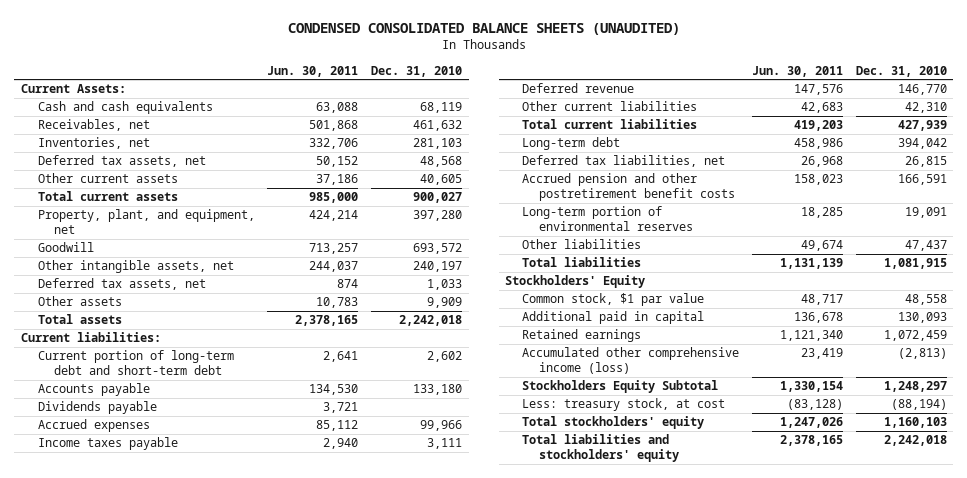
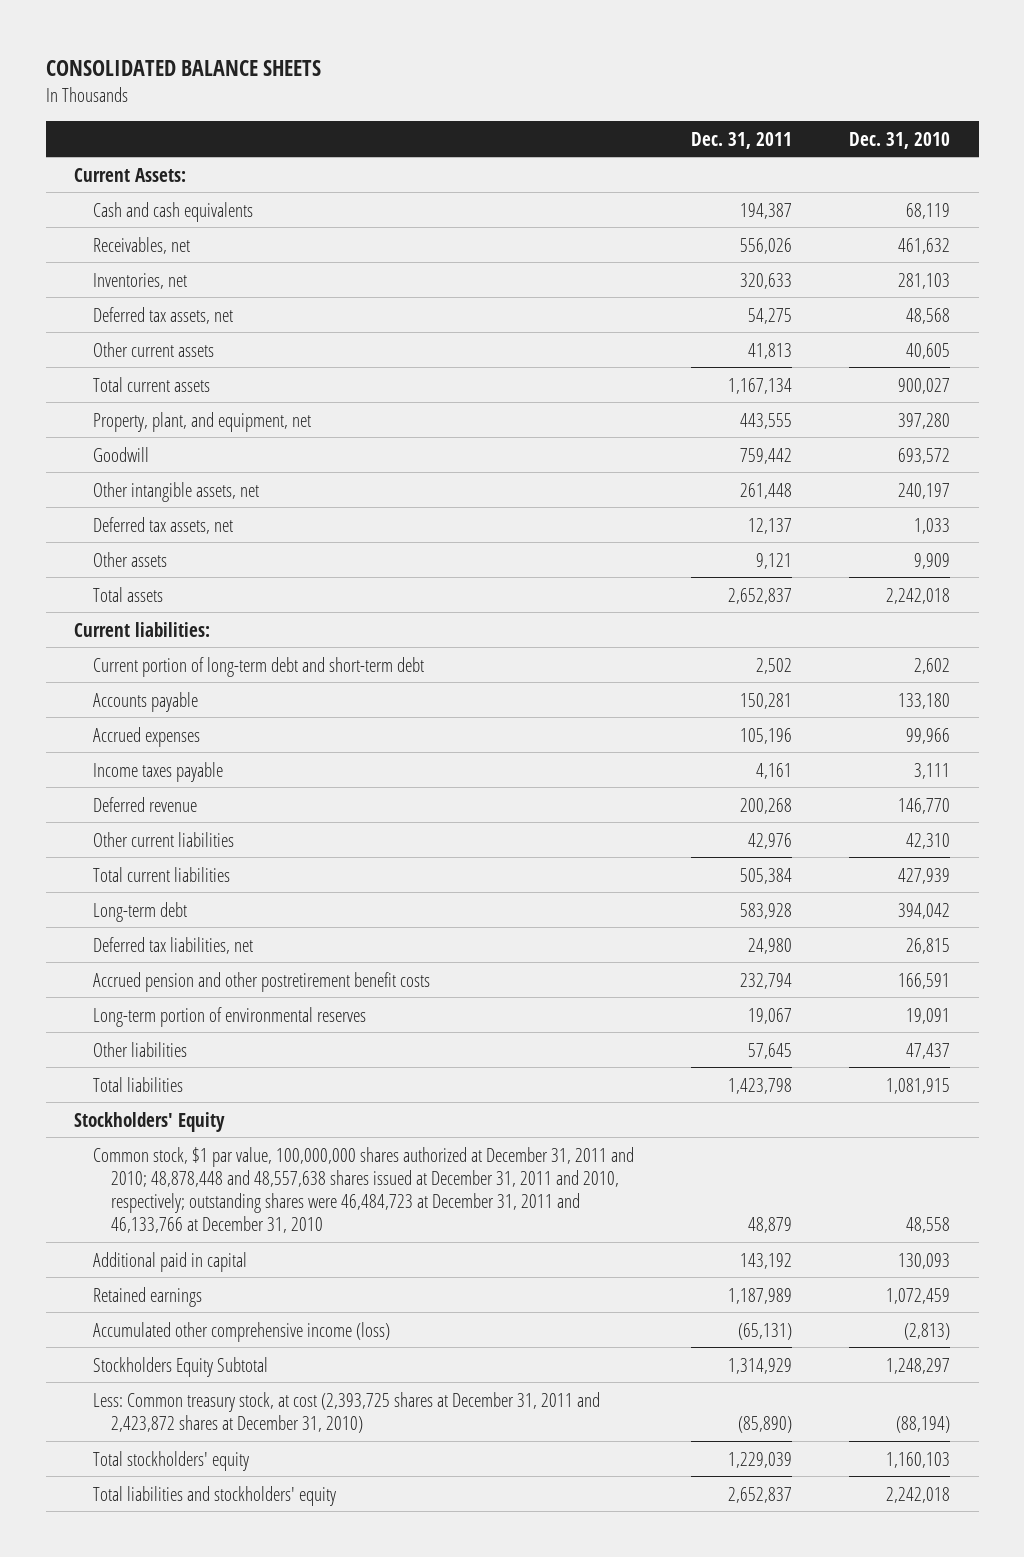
[287,23,680,36] CONDENSED CONSOLIDATED BALANCE SHEETS (UNAUDITED) -> [45,59,321,76] CONSOLIDATED BALANCE SHEETS
[267,65,359,77] Jun. 30, 2011 -> none
none -> [690,131,792,149] Dec. 31, 2011
[37,401,157,415] Dividends payable -> none
[521,293,704,307] Common stock, $1 par value -> [92,1146,634,1233] Common stock, $1 par value, 100,000,000 shares authorized at December 31, 2011 and 2010; 48,878,448 and 48,557,638 shares issued at December 31, 2011 and 2010, respectively; outstanding shares were 46,484,723 at December 31, 2011 and 46,133,766 at December 31, 2010
[521,398,725,412] Less: treasury stock, at cost -> [92,1391,600,1433] Less: Common treasury stock, at cost (2,393,725 shares at December 31, 2011 and 2,423,872 shares at December 31, 2010)

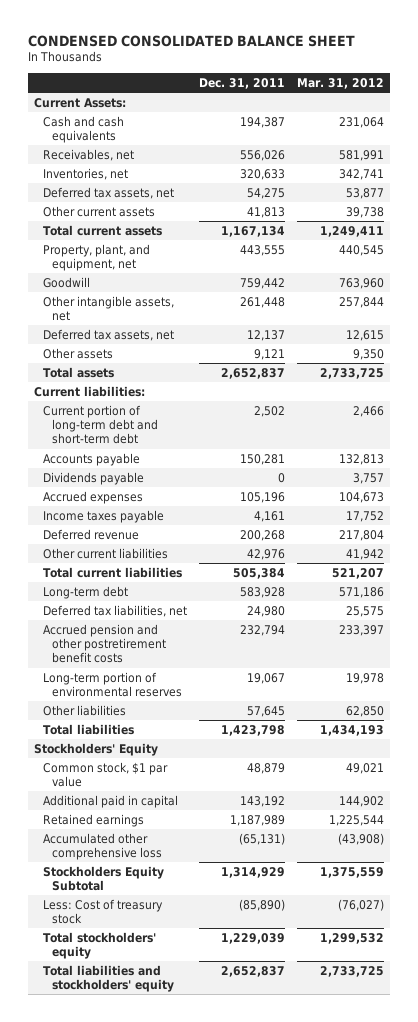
[45,59,321,76] CONSOLIDATED BALANCE SHEETS -> [27,34,355,47] CONDENSED CONSOLIDATED BALANCE SHEET
[849,131,951,149] Dec. 31, 2010 -> none
none -> [297,77,385,89] Mar. 31, 2012
none -> [42,471,144,485] Dividends payable
[92,1146,634,1233] Common stock, $1 par value, 100,000,000 shares authorized at December 31, 2011 and 2010; 48,878,448 and 48,557,638 shares issued at December 31, 2011 and 2010, respectively; outstanding shares were 46,484,723 at December 31, 2011 and 46,133,766 at December 31, 2010 -> [42,761,168,788] Common stock, $1 par value
[92,1321,390,1342] Accumulated other comprehensive income (loss) -> [42,832,162,861] Accumulated other comprehensive loss
[92,1391,600,1433] Less: Common treasury stock, at cost (2,393,725 shares at December 31, 2011 and 2,423,872 shares at December 31, 2010) -> [42,898,163,925] Less: Cost of treasury stock

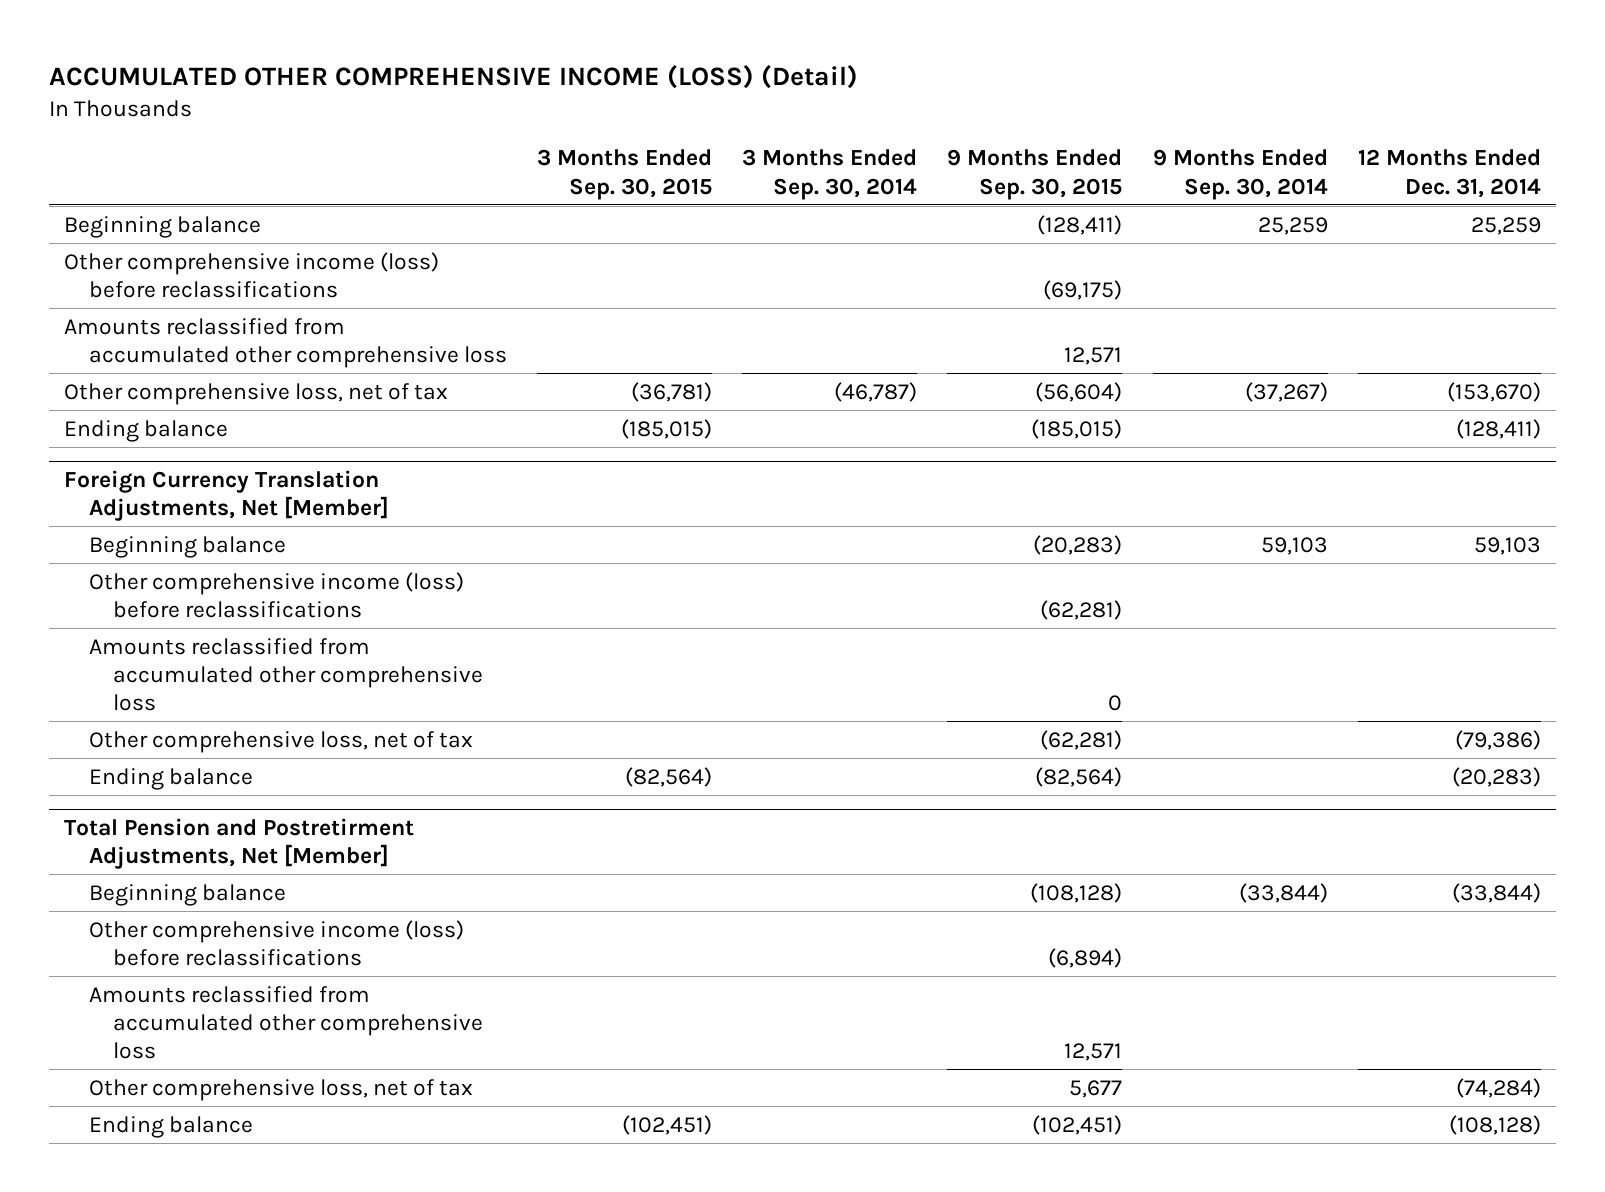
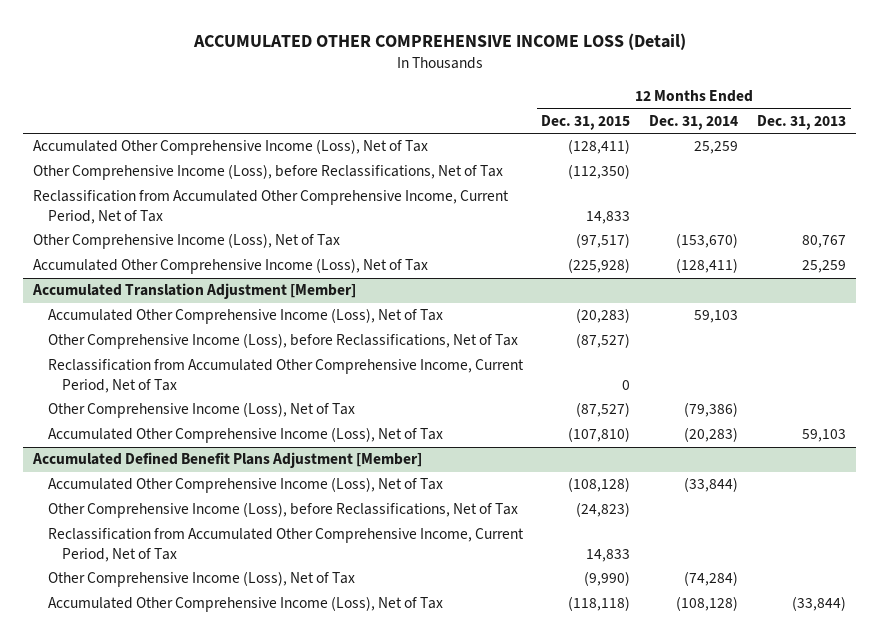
[49,65,859,90] ACCUMULATED OTHER COMPREHENSIVE INCOME (LOSS) (Detail) -> [192,33,686,51] ACCUMULATED OTHER COMPREHENSIVE INCOME LOSS (Detail)
[536,149,712,200] 3 Months Ended Sep. 30, 2015 -> none
[742,149,918,200] 3 Months Ended Sep. 30, 2014 -> none
[947,149,1123,200] 9 Months Ended Sep. 30, 2015 -> none
[1152,149,1328,200] 9 Months Ended Sep. 30, 2014 -> none
none -> [541,114,631,130] Dec. 31, 2015
none -> [757,114,847,130] Dec. 31, 2013
[64,215,262,238] Beginning balance -> [32,139,428,156] Accumulated Other Comprehensive Income (Loss), Net of Tax
[64,251,440,298] Other comprehensive income (loss) before reclassifications -> [32,164,503,181] Other Comprehensive Income (Loss), before Reclassifications, Net of Tax
[64,317,507,368] Amounts reclassified from accumulated other comprehensive loss -> [32,190,509,224] Reclassification from Accumulated Other Comprehensive Income, Current Period, Net of Tax
[64,382,449,405] Other comprehensive loss, net of tax -> [32,233,340,250] Other Comprehensive Income (Loss), Net of Tax
[64,419,229,442] Ending balance -> [32,258,428,275] Accumulated Other Comprehensive Income (Loss), Net of Tax
[64,469,389,522] Foreign Currency Translation Adjustments, Net [Member] -> [31,283,356,300] Accumulated Translation Adjustment [Member]
[88,535,286,558] Beginning balance -> [47,308,443,325] Accumulated Other Comprehensive Income (Loss), Net of Tax
[88,571,464,618] Other comprehensive income (loss) before reclassifications -> [47,333,518,350] Other Comprehensive Income (Loss), before Reclassifications, Net of Tax
[88,637,483,712] Amounts reclassified from accumulated other comprehensive loss -> [47,359,524,393] Reclassification from Accumulated Other Comprehensive Income, Current Period, Net of Tax
[88,730,473,753] Other comprehensive loss, net of tax -> [47,402,355,419] Other Comprehensive Income (Loss), Net of Tax
[88,767,253,790] Ending balance -> [47,427,443,444] Accumulated Other Comprehensive Income (Loss), Net of Tax
[64,817,415,870] Total Pension and Postretirment Adjustments, Net [Member] -> [31,452,422,469] Accumulated Defined Benefit Plans Adjustment [Member]
[88,883,286,906] Beginning balance -> [47,477,443,494] Accumulated Other Comprehensive Income (Loss), Net of Tax
[88,919,464,966] Other comprehensive income (loss) before reclassifications -> [47,502,518,519] Other Comprehensive Income (Loss), before Reclassifications, Net of Tax
[88,985,483,1060] Amounts reclassified from accumulated other comprehensive loss -> [47,528,524,562] Reclassification from Accumulated Other Comprehensive Income, Current Period, Net of Tax
[88,1078,473,1101] Other comprehensive loss, net of tax -> [47,571,355,588] Other Comprehensive Income (Loss), Net of Tax
[88,1115,253,1138] Ending balance -> [47,596,443,613] Accumulated Other Comprehensive Income (Loss), Net of Tax

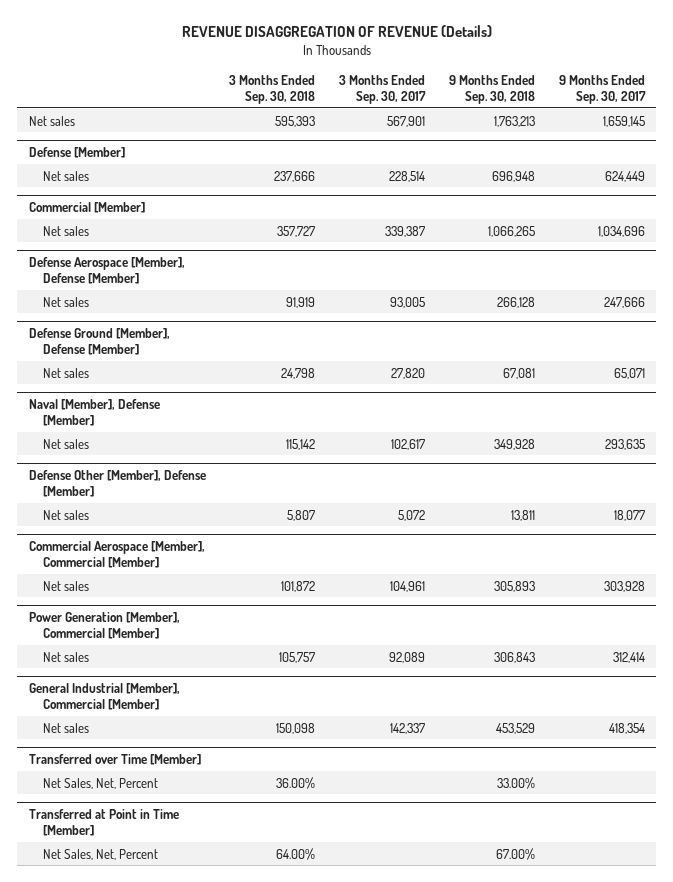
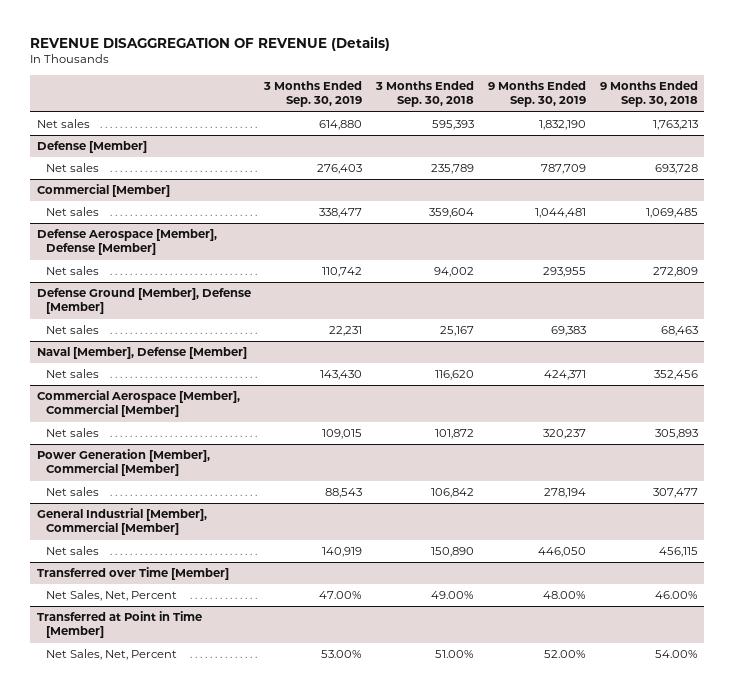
[339,74,427,104] 3 Months Ended Sep. 30, 2017 -> none
[558,74,646,104] 9 Months Ended Sep. 30, 2017 -> none
none -> [263,81,363,108] 3 Months Ended Sep. 30, 2019
none -> [487,81,586,108] 9 Months Ended Sep. 30, 2019
[274,170,316,182] 237,666 -> [431,164,475,175] 235,789
[491,170,535,182] 696,948 -> [654,164,698,175] 693,728
[277,225,316,237] 357,727 -> [429,208,475,219] 359,604
[487,225,535,237] 1,066,265 -> [645,208,698,219] 1,069,485
[286,296,316,308] 91,919 -> [434,267,475,278] 94,002
[496,296,535,308] 266,128 -> [652,267,698,278] 272,809
[281,367,316,379] 24,798 -> [440,326,475,337] 25,167
[502,367,535,379] 67,081 -> [660,326,698,337] 68,463
[28,469,206,498] Defense Other [Member], Defense [Member] -> none
[43,509,90,520] Net sales -> none
[286,438,316,450] 115,142 -> [435,370,475,381] 116,620
[493,438,535,450] 349,928 -> [653,370,698,381] 352,456
[279,651,316,663] 105,757 -> [431,488,475,499] 106,842
[493,651,535,663] 306,843 -> [652,488,698,499] 307,477
[276,722,316,734] 150,098 -> [431,547,475,558] 150,890
[495,722,535,734] 453,529 -> [658,547,698,558] 456,115
[276,776,316,789] 36.00% -> [431,591,475,600] 49.00%
[496,776,535,789] 33.00% -> [654,591,698,600] 46.00%
[276,847,316,860] 64.00% -> [435,650,475,659] 51.00%
[495,847,535,860] 67.00% -> [654,650,698,659] 54.00%

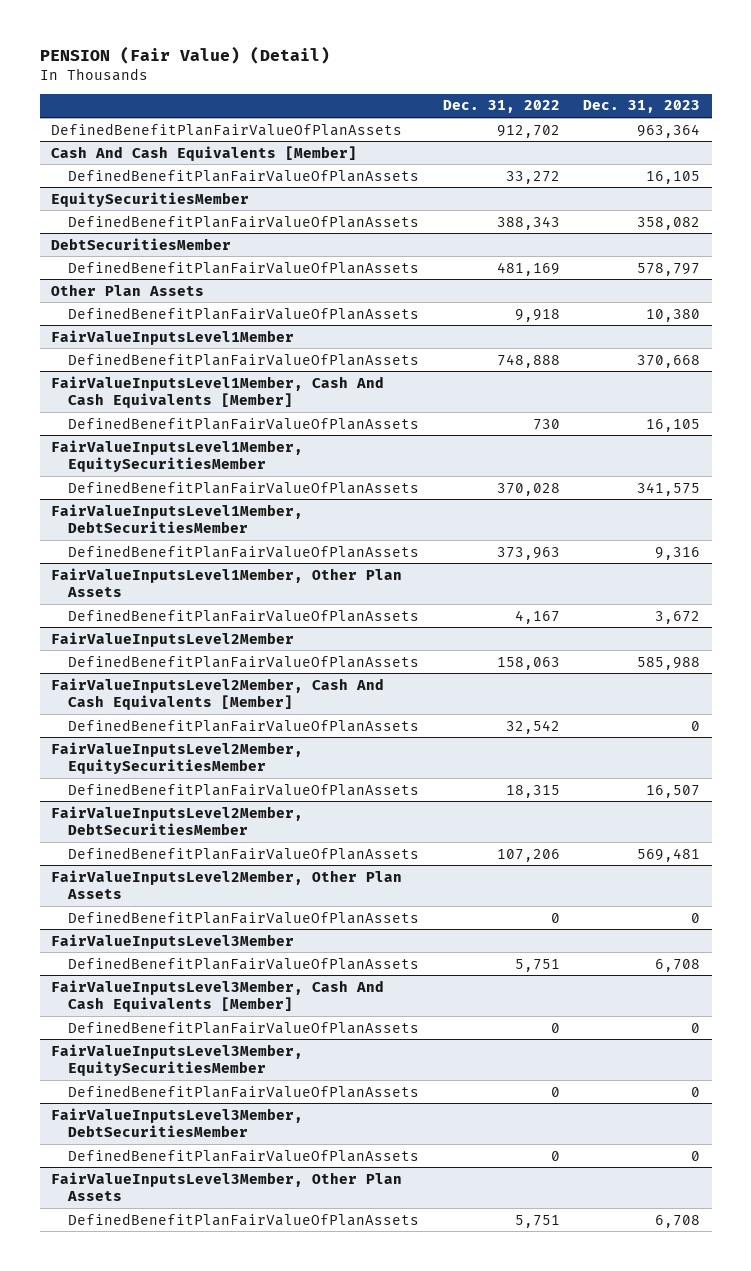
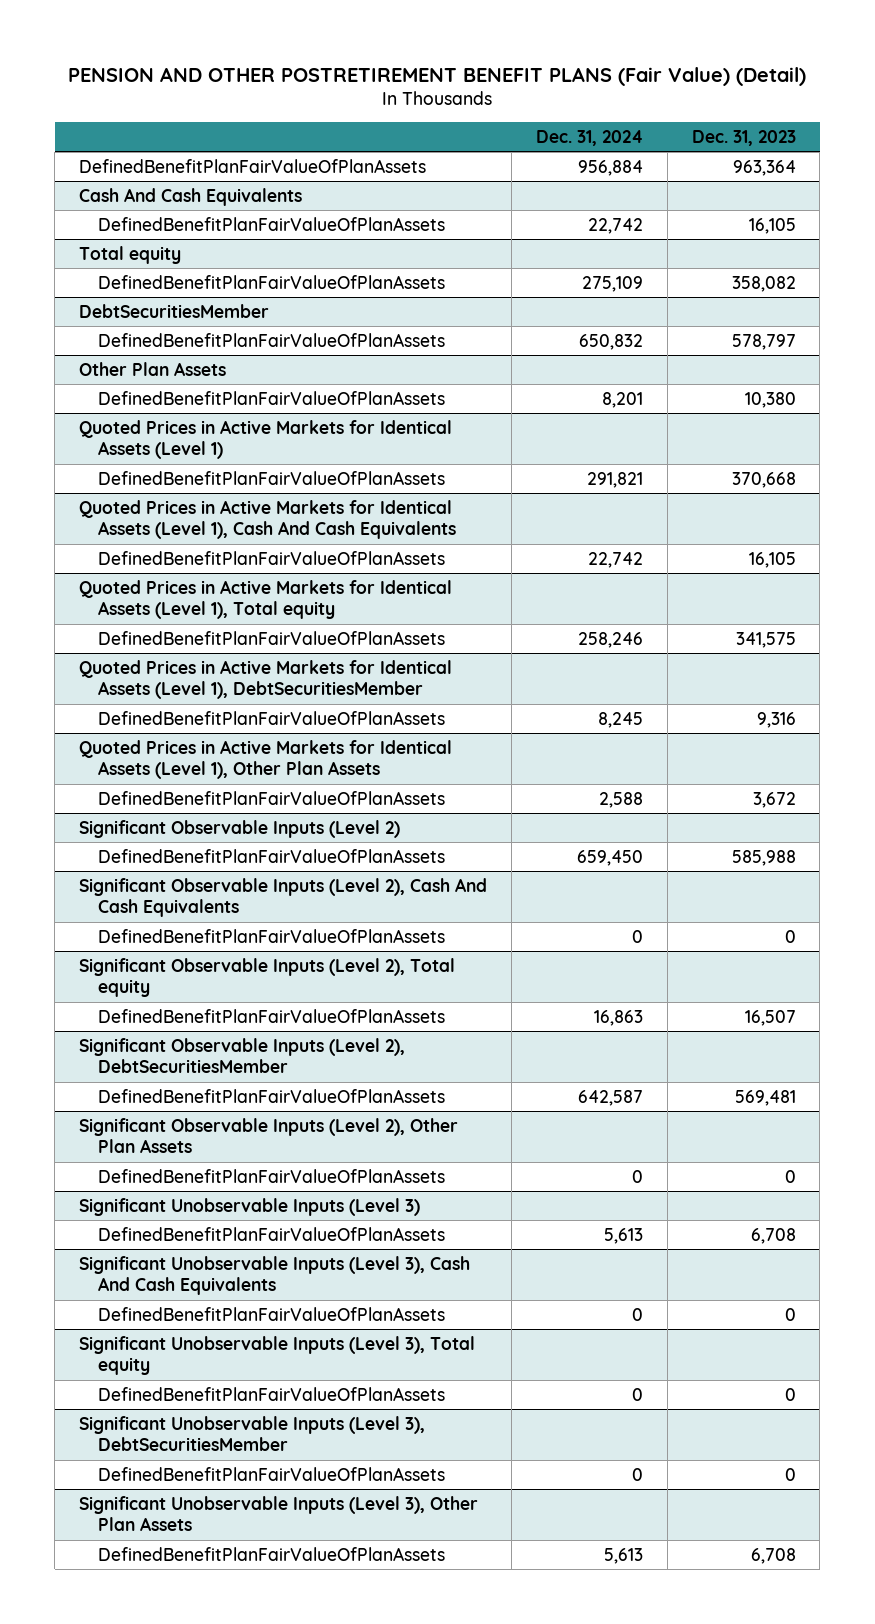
[39,46,330,65] PENSION (Fair Value) (Detail) -> [68,66,807,86] PENSION AND OTHER POSTRETIREMENT BENEFIT PLANS (Fair Value) (Detail)
[442,100,560,114] Dec. 31, 2022 -> none
none -> [535,130,643,147] Dec. 31, 2024
[51,145,358,161] Cash And Cash Equivalents [Member] -> [79,187,303,206] Cash And Cash Equivalents
[51,191,250,207] EquitySecuritiesMember -> [79,245,182,264] Total equity
[51,329,295,345] FairValueInputsLevel1Member -> [79,419,453,460] Quoted Prices in Active Markets for Identical Assets (Level 1)
[51,375,385,409] FairValueInputsLevel1Member, Cash And Cash Equivalents [Member] -> none
none -> [79,499,457,540] Quoted Prices in Active Markets for Identical Assets (Level 1), Cash And Cash Equivalents
[51,439,304,473] FairValueInputsLevel1Member, EquitySecuritiesMember -> none
none -> [79,579,453,620] Quoted Prices in Active Markets for Identical Assets (Level 1), Total equity
[51,503,304,534] FairValueInputsLevel1Member, DebtSecuritiesMember -> none
none -> [79,659,453,700] Quoted Prices in Active Markets for Identical Assets (Level 1), DebtSecuritiesMember
[51,567,403,598] FairValueInputsLevel1Member, Other Plan Assets -> none
none -> [79,739,453,780] Quoted Prices in Active Markets for Identical Assets (Level 1), Other Plan Assets
[51,631,295,647] FairValueInputsLevel2Member -> [79,819,401,838] Significant Observable Inputs (Level 2)
[51,677,385,711] FairValueInputsLevel2Member, Cash And Cash Equivalents [Member] -> none
none -> [79,877,488,918] Significant Observable Inputs (Level 2), Cash And Cash Equivalents
[51,741,304,775] FairValueInputsLevel2Member, EquitySecuritiesMember -> none
none -> [79,957,456,998] Significant Observable Inputs (Level 2), Total equity
[51,805,304,836] FairValueInputsLevel2Member, DebtSecuritiesMember -> none
none -> [79,1037,406,1074] Significant Observable Inputs (Level 2), DebtSecuritiesMember
[51,869,403,900] FairValueInputsLevel2Member, Other Plan Assets -> none
none -> [79,1117,459,1154] Significant Observable Inputs (Level 2), Other Plan Assets
[51,933,295,949] FairValueInputsLevel3Member -> [79,1197,421,1216] Significant Unobservable Inputs (Level 3)
[51,979,385,1013] FairValueInputsLevel3Member, Cash And Cash Equivalents [Member] -> none
none -> [79,1255,471,1296] Significant Unobservable Inputs (Level 3), Cash And Cash Equivalents
[51,1043,304,1077] FairValueInputsLevel3Member, EquitySecuritiesMember -> none
none -> [79,1335,476,1376] Significant Unobservable Inputs (Level 3), Total equity
[51,1107,304,1138] FairValueInputsLevel3Member, DebtSecuritiesMember -> none
none -> [79,1415,426,1452] Significant Unobservable Inputs (Level 3), DebtSecuritiesMember
[51,1171,403,1202] FairValueInputsLevel3Member, Other Plan Assets -> none
none -> [79,1495,479,1532] Significant Unobservable Inputs (Level 3), Other Plan Assets

